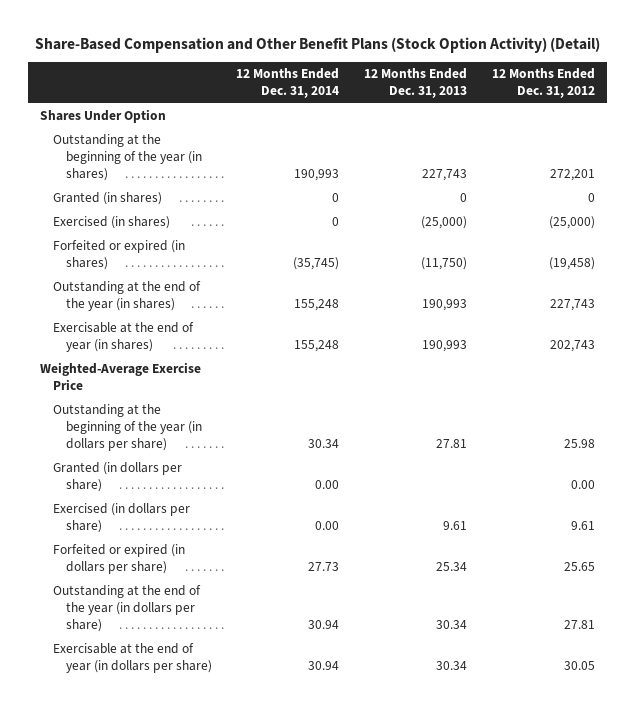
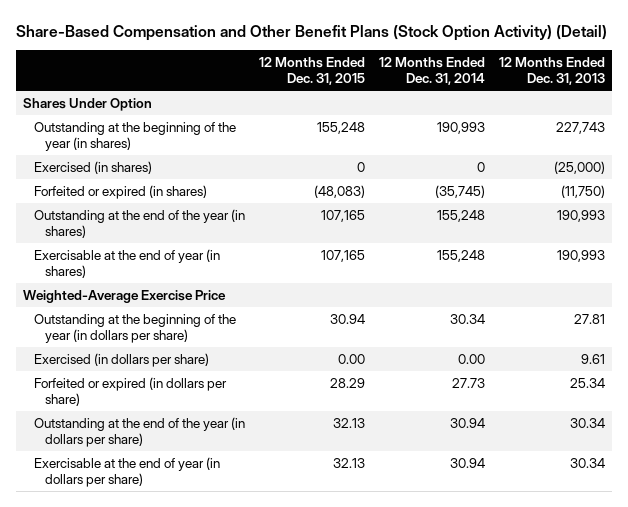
[492,68,596,99] 12 Months Ended Dec. 31, 2012 -> none
none -> [259,57,366,86] 12 Months Ended Dec. 31, 2015
[53,192,163,206] Granted (in shares) -> none
[53,462,183,493] Granted (in dollars per share) -> none

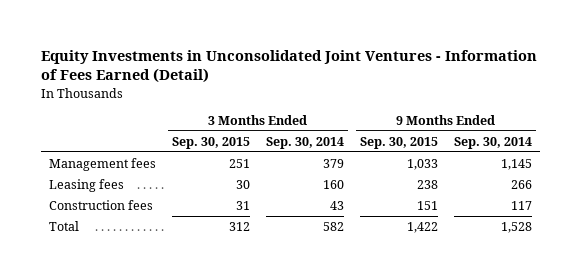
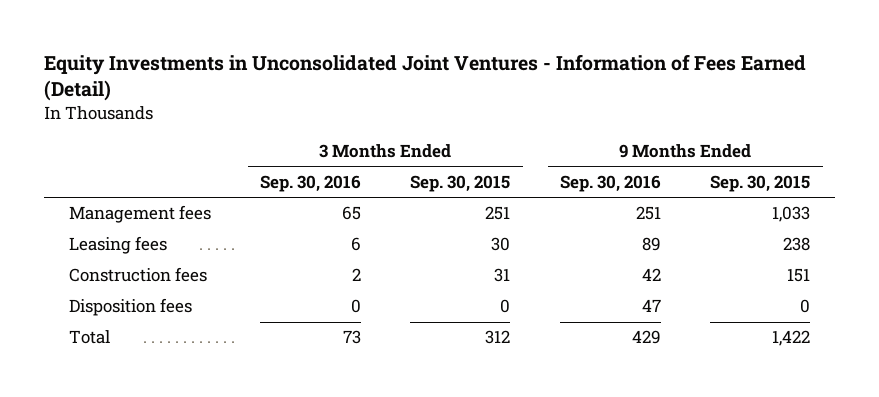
[266,136,345,149] Sep. 30, 2014 -> none
[454,136,533,149] Sep. 30, 2014 -> none
none -> [260,175,362,193] Sep. 30, 2016
none -> [559,175,661,193] Sep. 30, 2016
none -> [68,298,192,317] Disposition fees

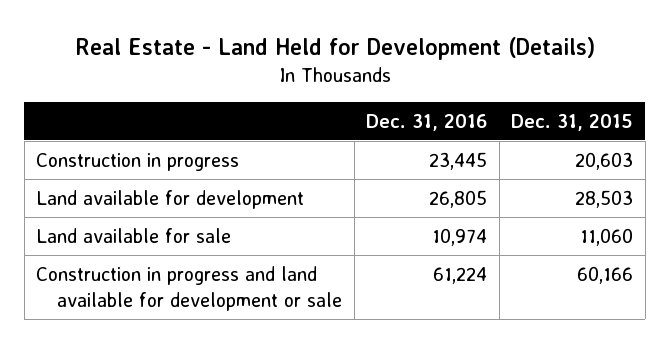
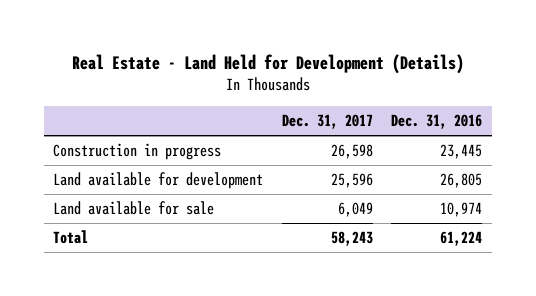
[511,113,634,131] Dec. 31, 2015 -> none
none -> [281,114,373,130] Dec. 31, 2017
[36,265,343,311] Construction in progress and land available for development or sale -> [53,230,89,245] Total

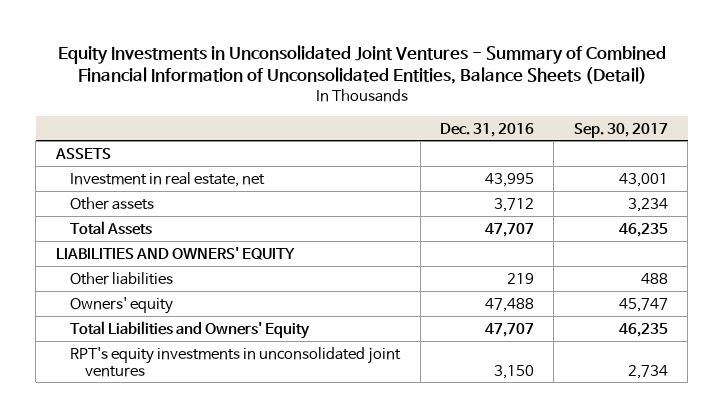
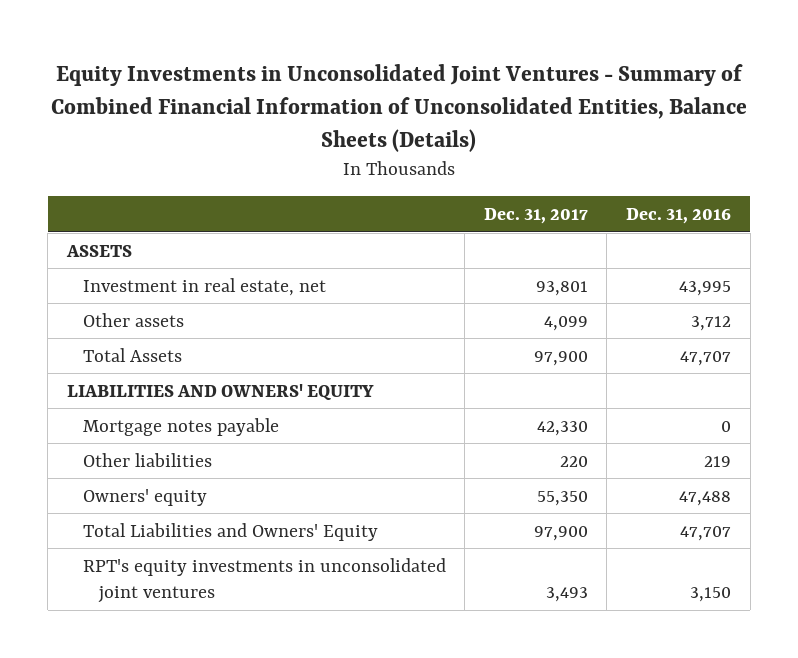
[57,44,666,85] Equity Investments in Unconsolidated Joint Ventures - Summary of Combined Financial Information of Unconsolidated Entities, Balance Sheets (Detail) -> [51,63,748,152] Equity Investments in Unconsolidated Joint Ventures - Summary of Combined Financial Information of Unconsolidated Entities, Balance Sheets (Details)
[573,122,668,138] Sep. 30, 2017 -> none
none -> [483,208,588,225] Dec. 31, 2017
none -> [82,417,279,436] Mortgage notes payable

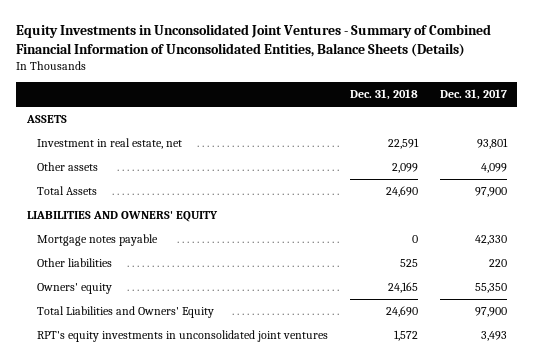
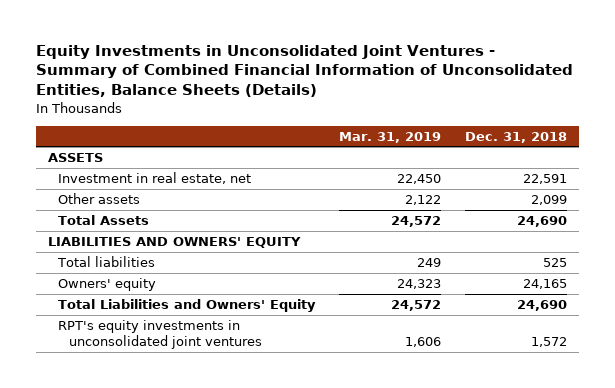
[439,89,507,101] Dec. 31, 2017 -> none
none -> [339,131,442,143] Mar. 31, 2019
[36,234,158,247] Mortgage notes payable -> none
[36,258,112,268] Other liabilities -> [57,255,156,267] Total liabilities

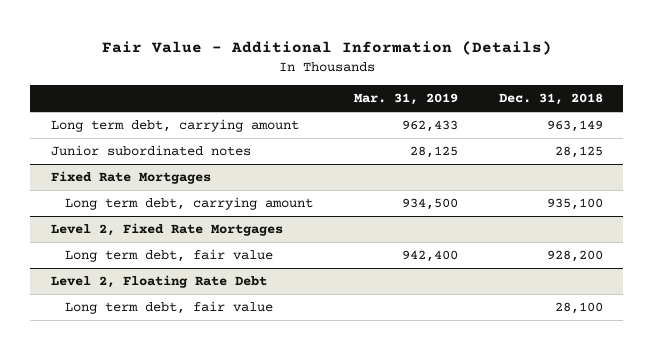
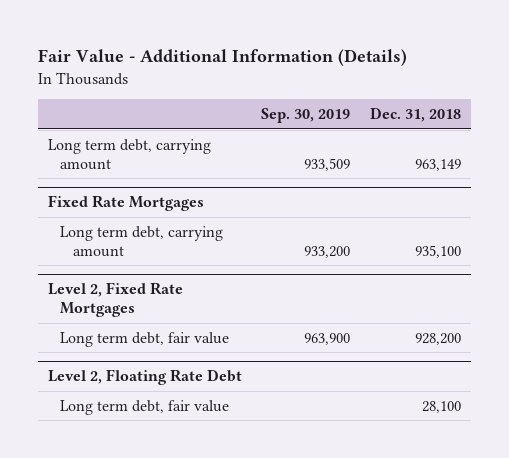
[353,93,458,106] Mar. 31, 2019 -> none
none -> [261,108,351,124] Sep. 30, 2019
[50,145,251,157] Junior subordinated notes -> none

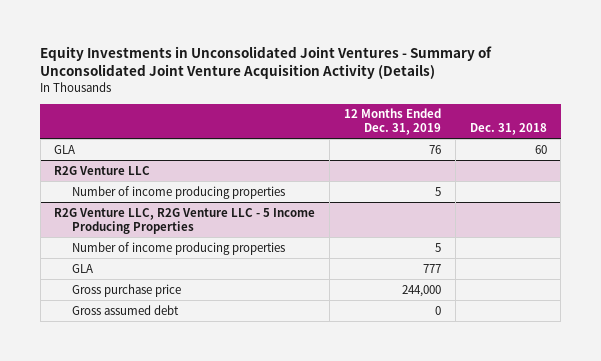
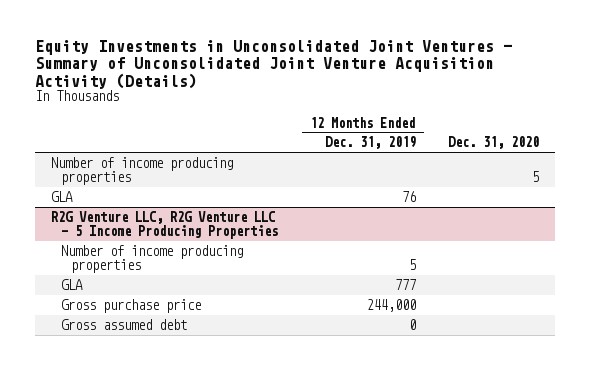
[469,123,547,136] Dec. 31, 2018 -> none
none -> [448,136,540,150] Dec. 31, 2020
none -> [51,157,234,186] Number of income producing properties
[54,165,151,175] R2G Venture LLC -> none
[71,185,285,199] Number of income producing properties -> none

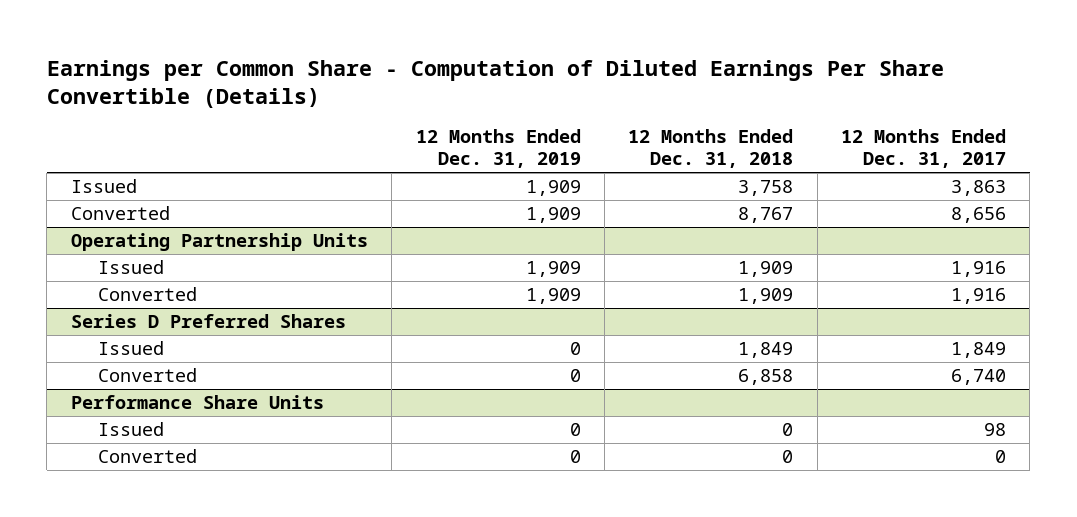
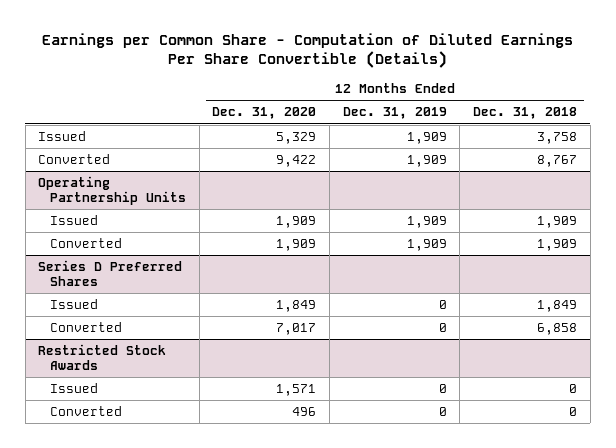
[840,129,1006,169] 12 Months Ended Dec. 31, 2017 -> none
none -> [212,107,317,120] Dec. 31, 2020
[70,395,324,410] Performance Share Units -> [38,344,167,370] Restricted Stock Awards

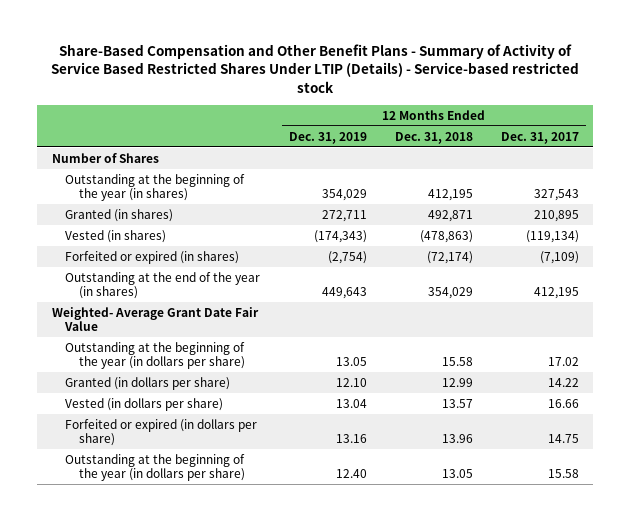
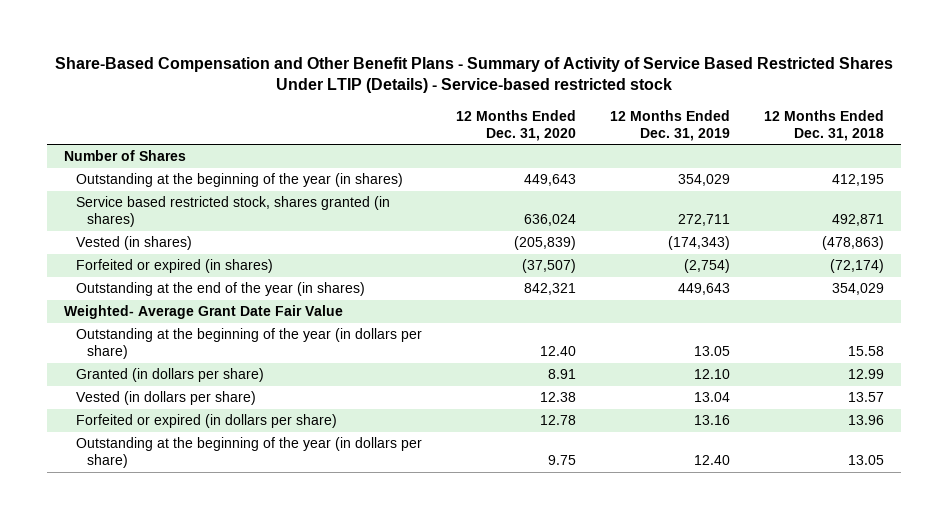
[501,131,580,144] Dec. 31, 2017 -> none
none -> [455,109,576,141] 12 Months Ended Dec. 31, 2020
[65,208,174,222] Granted (in shares) -> [75,196,390,228] Service based restricted stock, shares granted (in shares)

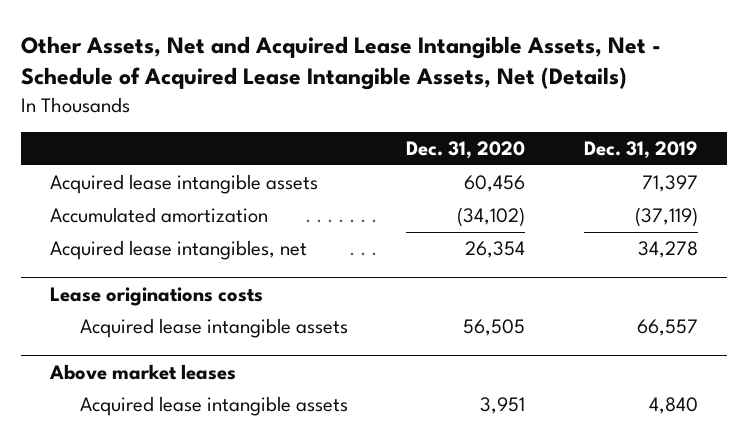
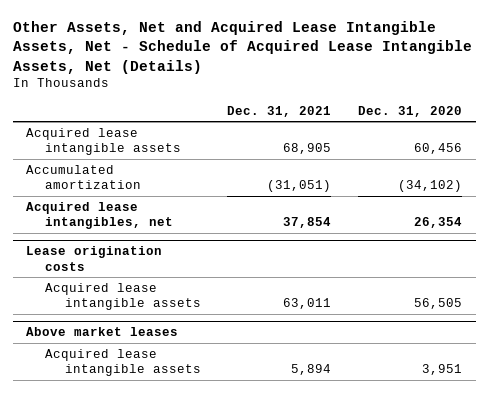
[583,140,698,159] Dec. 31, 2019 -> none
none -> [227,105,332,117] Dec. 31, 2021
[50,286,264,306] Lease originations costs -> [26,246,163,271] Lease origination costs

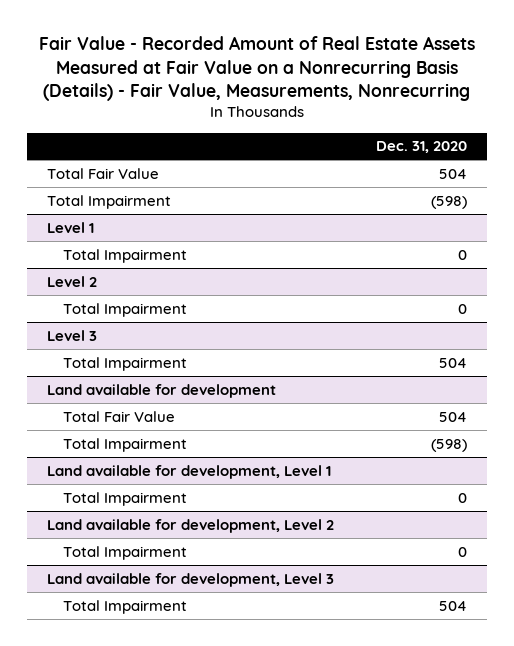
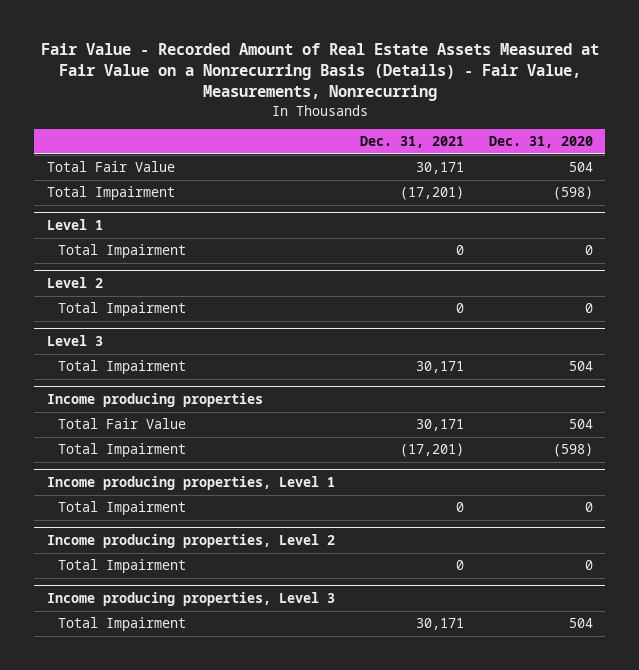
none -> [359,136,464,149] Dec. 31, 2021
[47,383,277,398] Land available for development -> [46,393,263,408] Income producing properties
[47,464,332,479] Land available for development, Level 1 -> none
none -> [46,476,335,491] Income producing properties, Level 1
[47,518,335,533] Land available for development, Level 2 -> none
none -> [46,534,335,549] Income producing properties, Level 2
[47,572,335,587] Land available for development, Level 3 -> none
none -> [46,592,335,607] Income producing properties, Level 3

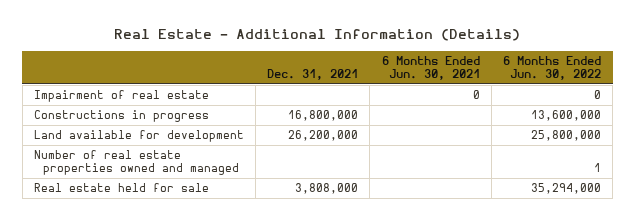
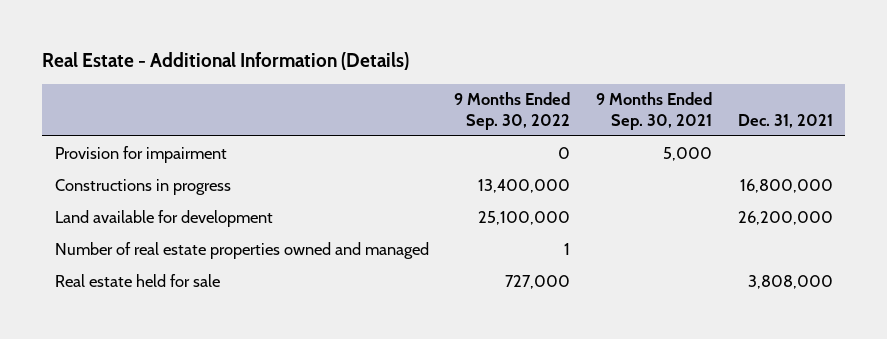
[381,55,480,80] 6 Months Ended Jun. 30, 2021 -> none
[502,55,601,80] 6 Months Ended Jun. 30, 2022 -> none
none -> [454,92,571,130] 9 Months Ended Sep. 30, 2022
none -> [595,92,712,130] 9 Months Ended Sep. 30, 2021
[33,90,209,103] Impairment of real estate -> [54,145,227,163] Provision for impairment

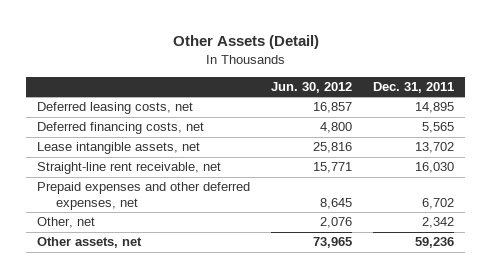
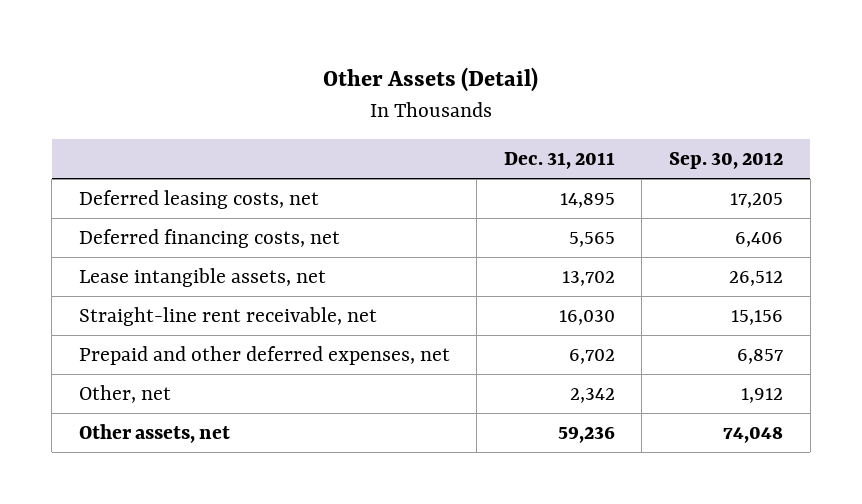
[271,81,353,93] Jun. 30, 2012 -> none
none -> [669,151,784,169] Sep. 30, 2012
[36,182,250,210] Prepaid expenses and other deferred expenses, net -> [78,346,450,366] Prepaid and other deferred expenses, net

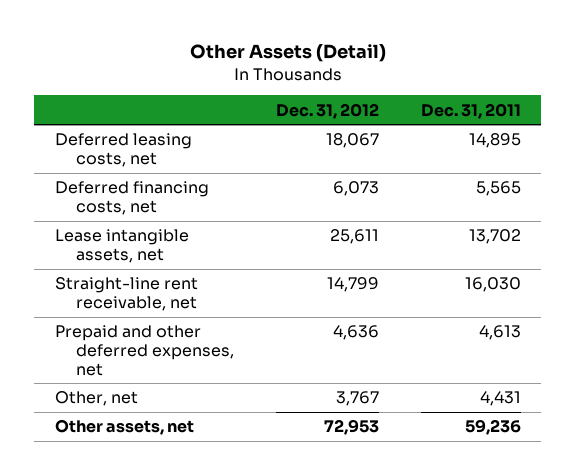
[669,151,784,169] Sep. 30, 2012 -> none
none -> [275,102,379,119] Dec. 31, 2012
[568,349,615,365] 6,702 -> [478,325,521,341] 4,613
[569,388,615,404] 2,342 -> [479,391,521,407] 4,431

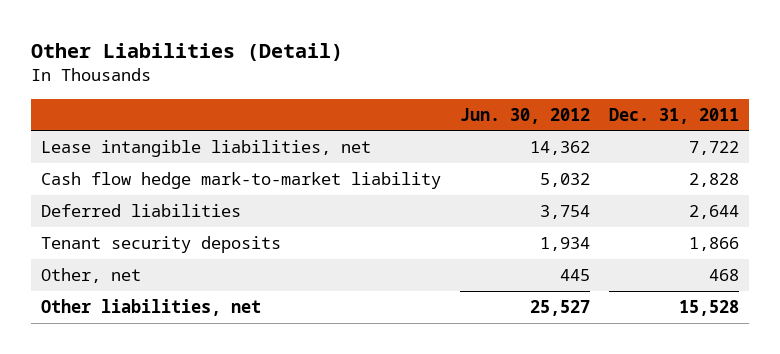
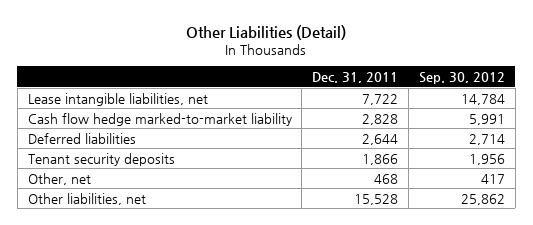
[460,107,591,124] Jun. 30, 2012 -> none
none -> [419,71,506,84] Sep. 30, 2012
[40,172,441,190] Cash flow hedge mark-to-market liability -> [27,112,292,126] Cash flow hedge marked-to-market liability

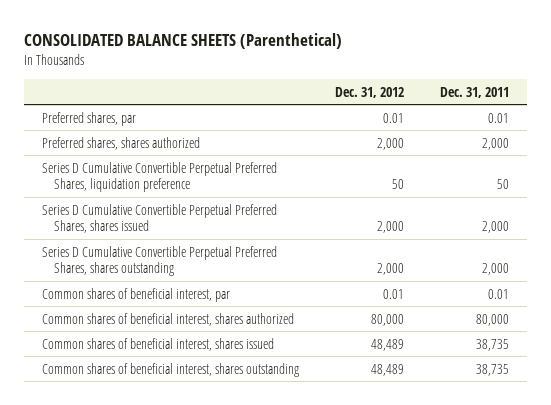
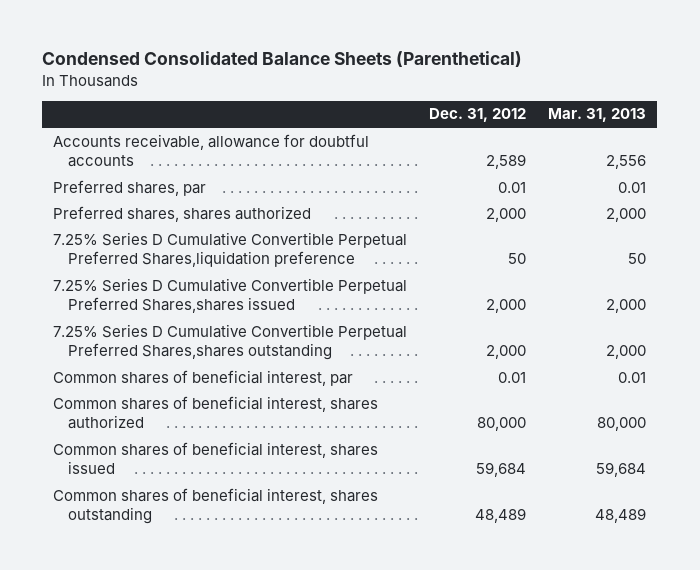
[23,32,342,49] CONSOLIDATED BALANCE SHEETS (Parenthetical) -> [42,51,523,68] Condensed Consolidated Balance Sheets (Parenthetical)
[440,86,510,98] Dec. 31, 2011 -> none
none -> [548,108,647,123] Mar. 31, 2013
none -> [53,133,370,168] Accounts receivable, allowance for doubtful accounts
[41,161,277,193] Series D Cumulative Convertible Perpetual Preferred Shares, liquidation preference -> [53,231,408,268] 7.25% Series D Cumulative Convertible Perpetual Preferred Shares,liquidation preference
[41,203,277,234] Series D Cumulative Convertible Perpetual Preferred Shares, shares issued -> [53,277,408,314] 7.25% Series D Cumulative Convertible Perpetual Preferred Shares,shares issued
[41,245,277,277] Series D Cumulative Convertible Perpetual Preferred Shares, shares outstanding -> [53,323,408,361] 7.25% Series D Cumulative Convertible Perpetual Preferred Shares,shares outstanding
[371,338,405,351] 48,489 -> [476,462,527,478] 59,684

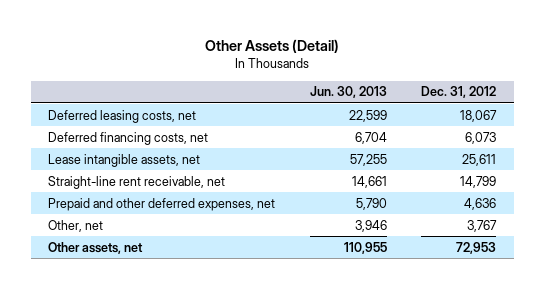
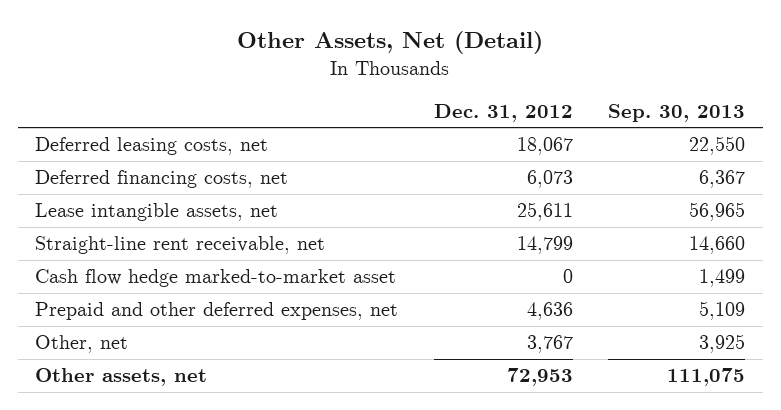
[205,38,340,53] Other Assets (Detail) -> [237,31,544,55] Other Assets, Net (Detail)
[309,86,387,99] Jun. 30, 2013 -> none
none -> [608,103,746,122] Sep. 30, 2013
none -> [35,269,397,288] Cash flow hedge marked-to-market asset

